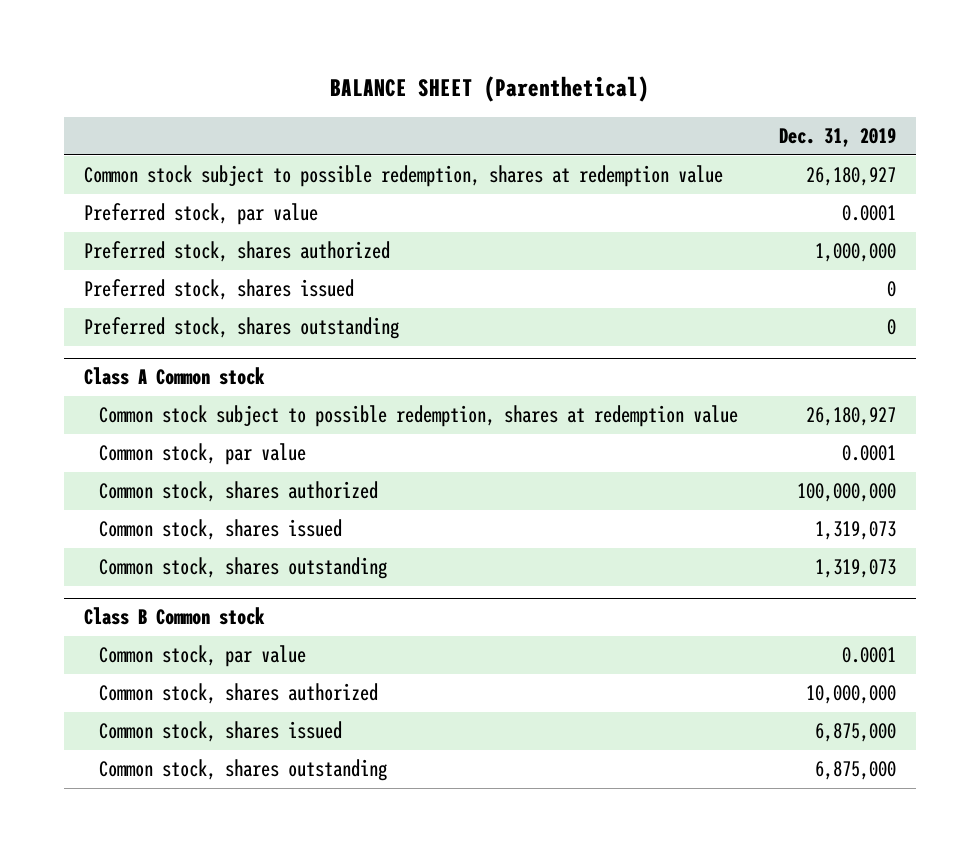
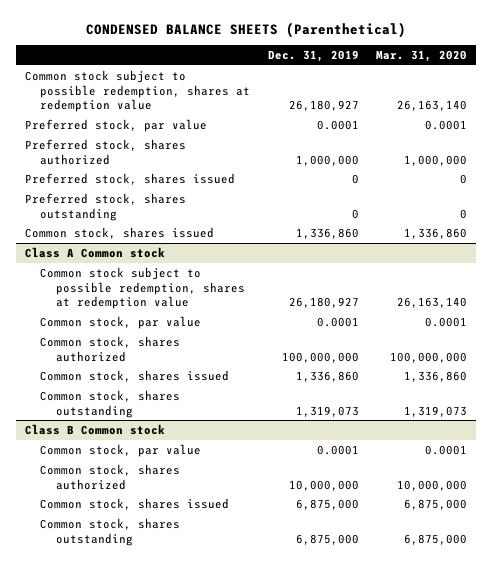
[329,76,649,103] BALANCE SHEET (Parenthetical) -> [85,21,406,38] CONDENSED BALANCE SHEETS (Parenthetical)
none -> [376,50,468,63] Mar. 31, 2020
none -> [24,226,214,239] Common stock, shares issued
[814,521,896,541] 1,319,073 -> [295,370,359,382] 1,336,860

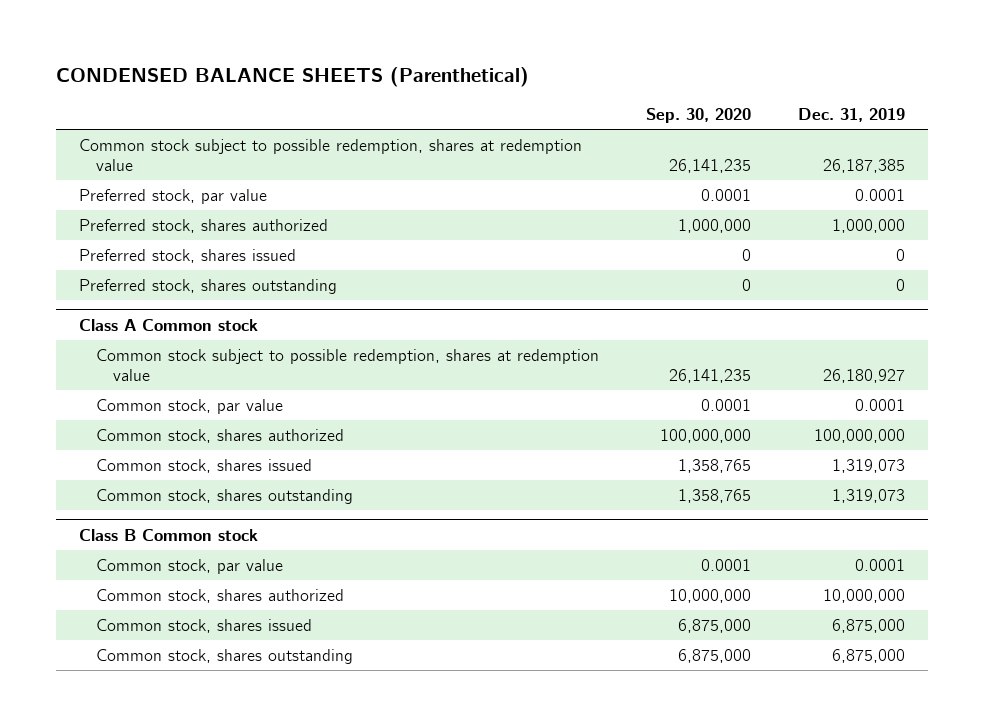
[376,50,468,63] Mar. 31, 2020 -> none
none -> [646,108,752,124] Sep. 30, 2020
[288,100,359,112] 26,180,927 -> [823,158,906,173] 26,187,385
[24,226,214,239] Common stock, shares issued -> none
[295,370,359,382] 1,336,860 -> [832,458,906,473] 1,319,073

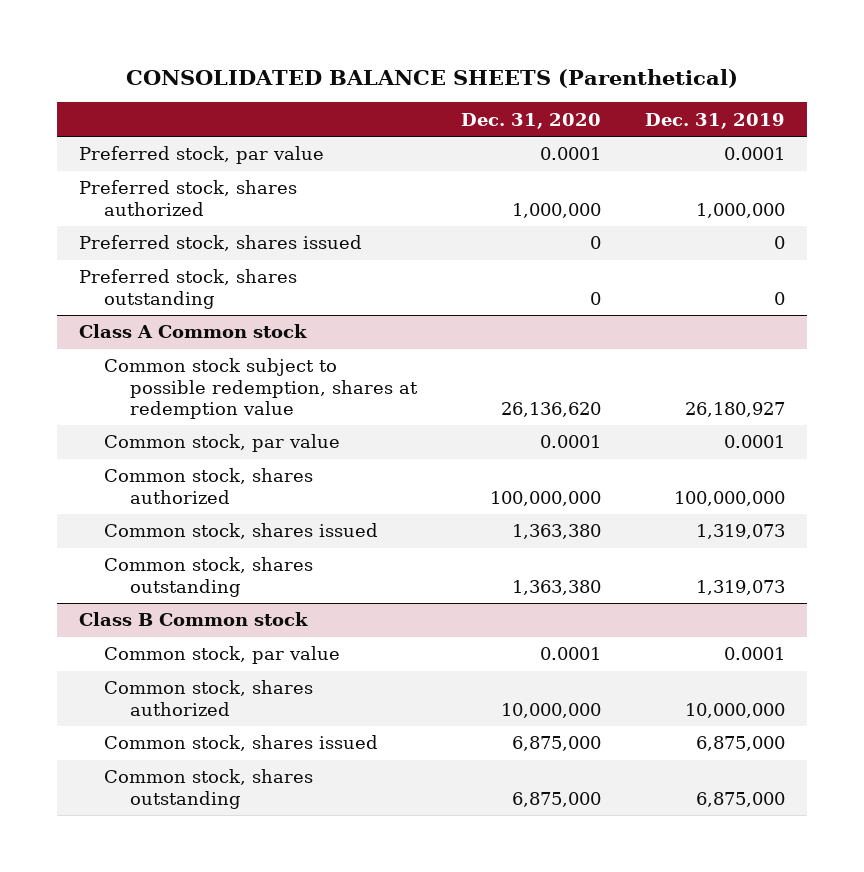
[55,67,529,88] CONDENSED BALANCE SHEETS (Parenthetical) -> [126,68,739,88] CONSOLIDATED BALANCE SHEETS (Parenthetical)
[646,108,752,124] Sep. 30, 2020 -> none
none -> [460,112,601,129] Dec. 31, 2020
[79,138,583,171] Common stock subject to possible redemption, shares at redemption value -> none

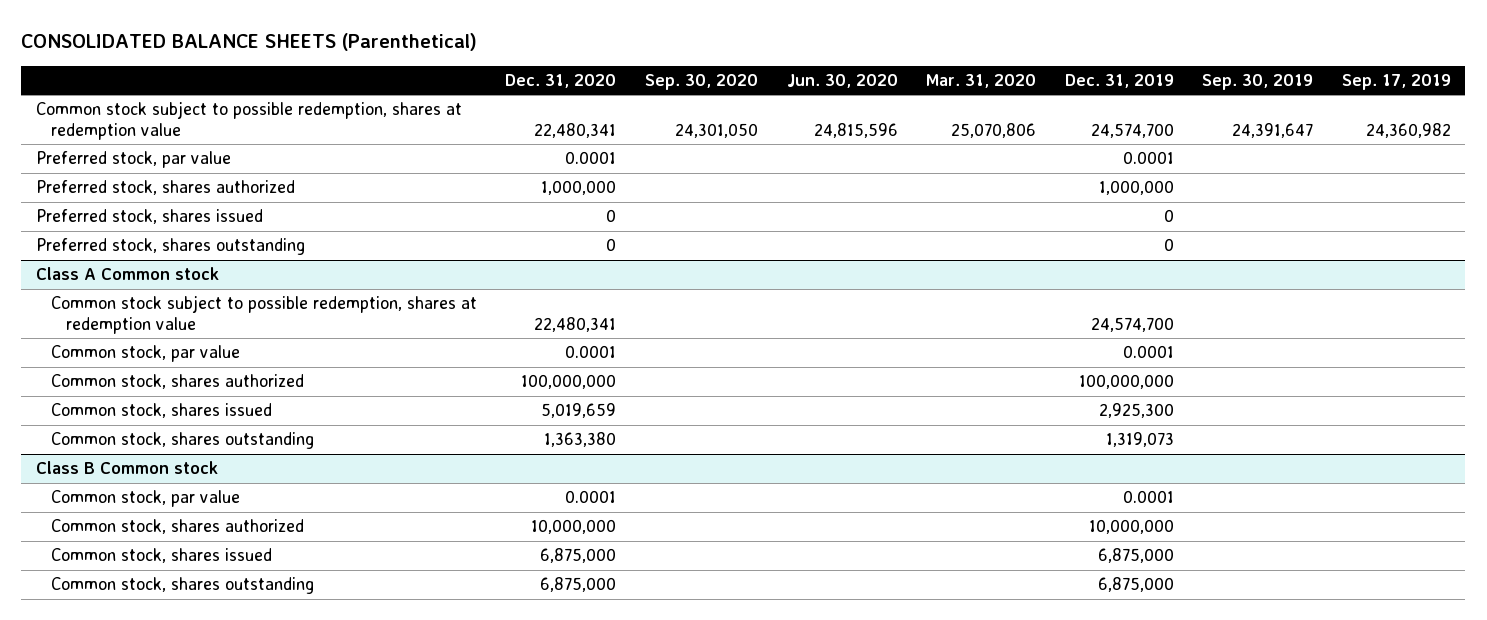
none -> [644,73,758,90] Sep. 30, 2020
none -> [786,73,898,88] Jun. 30, 2020
none -> [926,73,1037,88] Mar. 31, 2020
none -> [1202,73,1314,90] Sep. 30, 2019
none -> [1342,73,1452,90] Sep. 17, 2019
none -> [35,101,462,140] Common stock subject to possible redemption, shares at redemption value
[500,401,601,417] 26,136,620 -> [534,316,617,332] 22,480,341
[685,401,786,417] 26,180,927 -> [1090,316,1174,332] 24,574,700
[511,524,601,540] 1,363,380 -> [541,403,617,419] 5,019,659
[696,524,786,540] 1,319,073 -> [1098,403,1174,419] 2,925,300

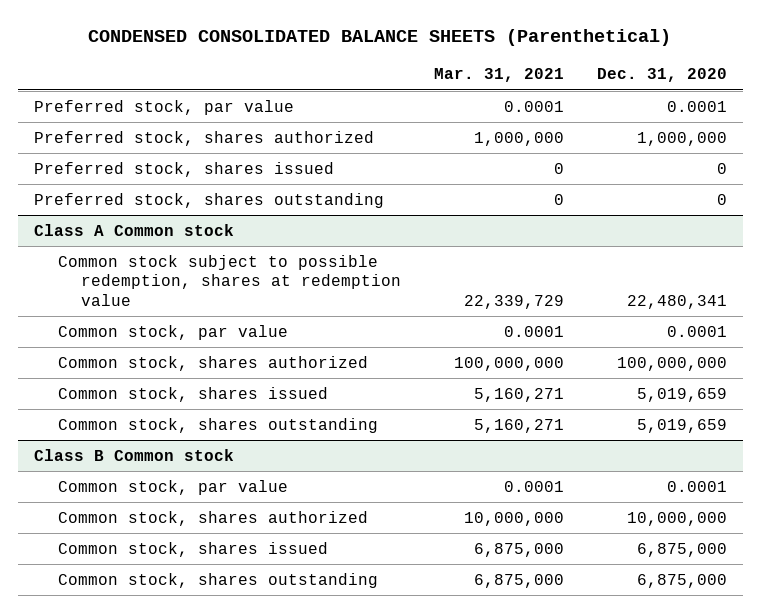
[21,33,478,52] CONSOLIDATED BALANCE SHEETS (Parenthetical) -> [88,29,672,47] CONDENSED CONSOLIDATED BALANCE SHEETS (Parenthetical)
[644,73,758,90] Sep. 30, 2020 -> none
[786,73,898,88] Jun. 30, 2020 -> none
[926,73,1037,88] Mar. 31, 2020 -> none
[1064,73,1174,88] Dec. 31, 2019 -> none
[1202,73,1314,90] Sep. 30, 2019 -> none
[1342,73,1452,90] Sep. 17, 2019 -> none
none -> [433,68,564,83] Mar. 31, 2021
[35,101,462,140] Common stock subject to possible redemption, shares at redemption value -> none
[544,432,617,448] 1,363,380 -> [636,418,727,433] 5,019,659

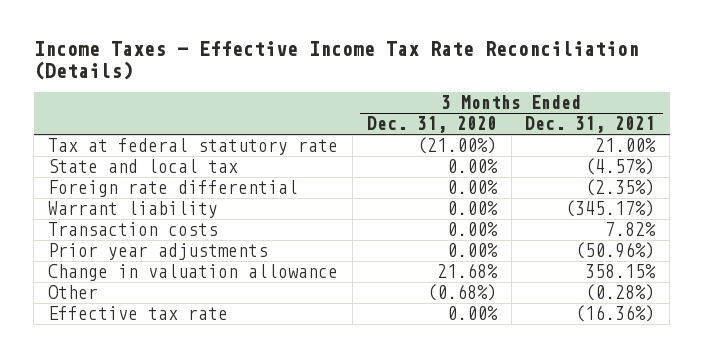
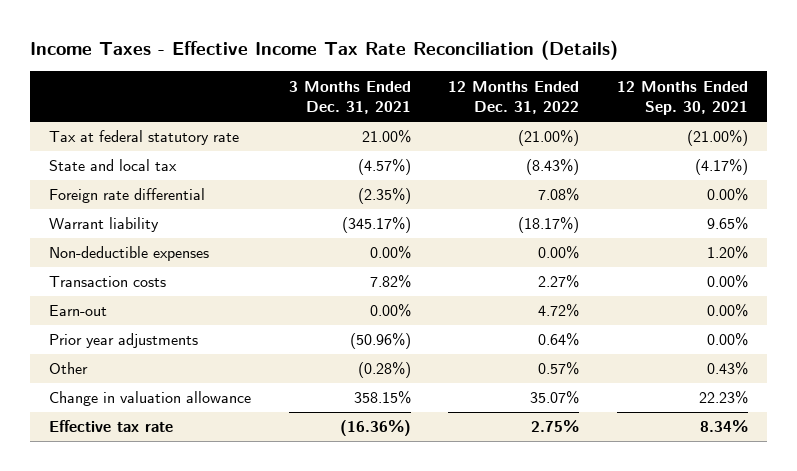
[366,116,497,134] Dec. 31, 2020 -> none
none -> [448,80,580,115] 12 Months Ended Dec. 31, 2022
none -> [617,80,749,116] 12 Months Ended Sep. 30, 2021
none -> [49,246,210,262] Non-deductible expenses
none -> [49,305,108,317] Earn-out
[48,263,339,281] Change in valuation allowance -> [49,391,252,407] Change in valuation allowance

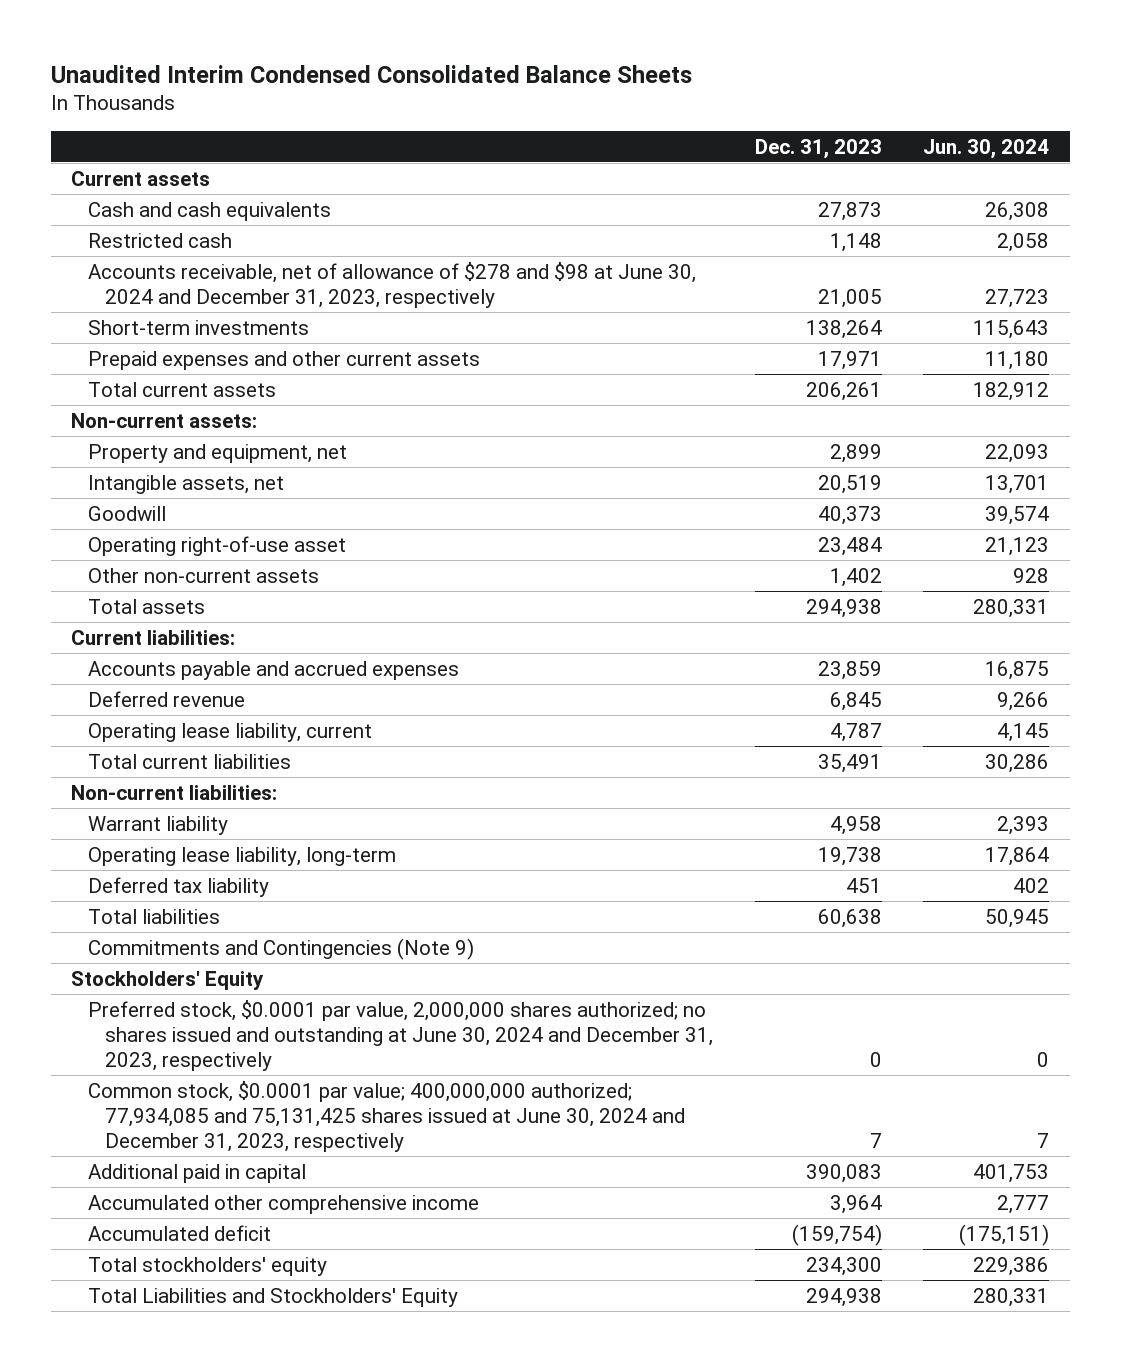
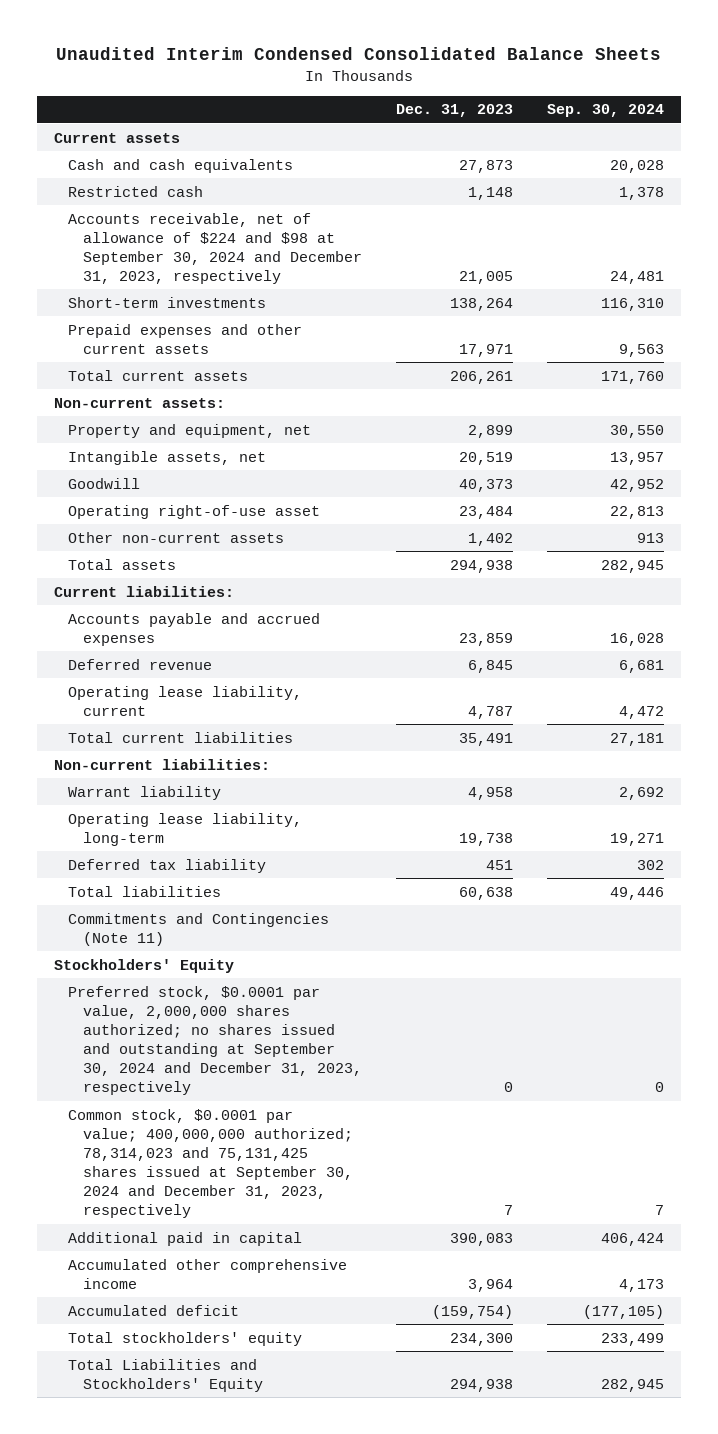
[923,138,1050,159] Jun. 30, 2024 -> none
none -> [547,104,665,118] Sep. 30, 2024
[88,261,697,308] Accounts receivable, net of allowance of $278 and $98 at June 30, 2024 and December 31, 2023, respectively -> [68,212,363,284] Accounts receivable, net of allowance of $224 and $98 at September 30, 2024 and December 31, 2023, respectively
[88,937,475,960] Commitments and Contingencies (Note 9) -> [68,912,330,946] Commitments and Contingencies (Note 11)
[88,999,714,1071] Preferred stock, $0.0001 par value, 2,000,000 shares authorized; no shares issued and outstanding at June 30, 2024 and December 31, 2023, respectively -> [68,985,363,1096] Preferred stock, $0.0001 par value, 2,000,000 shares authorized; no shares issued and outstanding at September 30, 2024 and December 31, 2023, respectively
[88,1080,686,1152] Common stock, $0.0001 par value; 400,000,000 authorized; 77,934,085 and 75,131,425 shares issued at June 30, 2024 and December 31, 2023, respectively -> [68,1108,354,1219] Common stock, $0.0001 par value; 400,000,000 authorized; 78,314,023 and 75,131,425 shares issued at September 30, 2024 and December 31, 2023, respectively

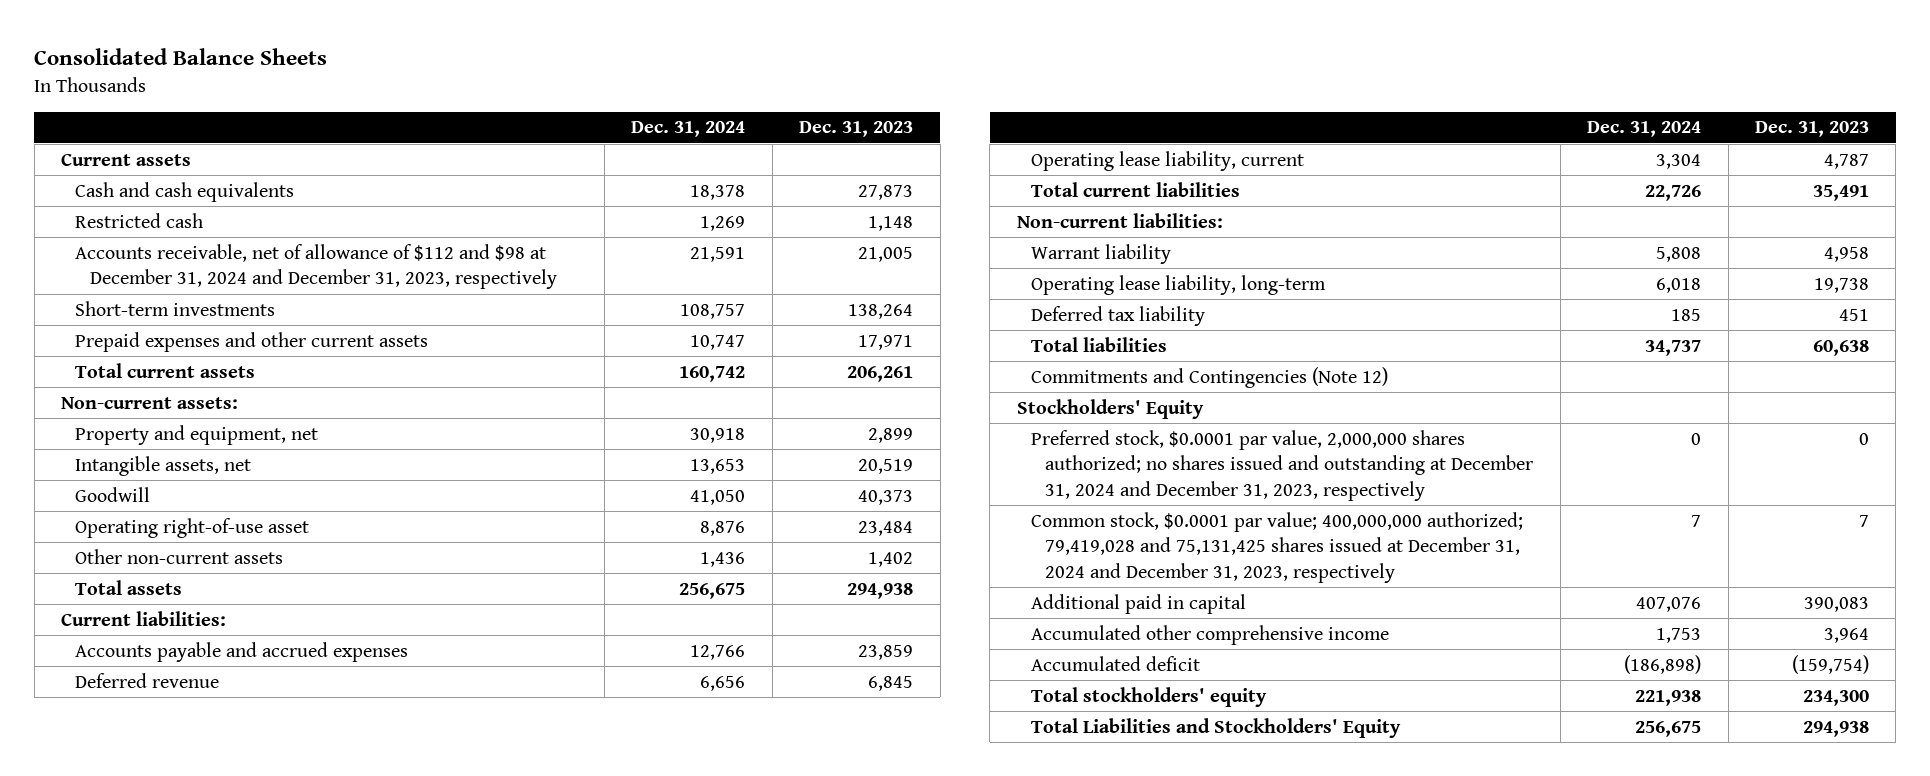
[56,47,662,61] Unaudited Interim Condensed Consolidated Balance Sheets -> [34,47,328,65] Consolidated Balance Sheets
[547,104,665,118] Sep. 30, 2024 -> none
none -> [631,121,746,138] Dec. 31, 2024
[68,212,363,284] Accounts receivable, net of allowance of $224 and $98 at September 30, 2024 and December 31, 2023, respectively -> [75,243,557,290] Accounts receivable, net of allowance of $112 and $98 at December 31, 2024 and December 31, 2023, respectively
[68,912,330,946] Commitments and Contingencies (Note 11) -> [1031,366,1389,388] Commitments and Contingencies (Note 12)
[68,985,363,1096] Preferred stock, $0.0001 par value, 2,000,000 shares authorized; no shares issued and outstanding at September 30, 2024 and December 31, 2023, respectively -> [1031,429,1534,501] Preferred stock, $0.0001 par value, 2,000,000 shares authorized; no shares issued and outstanding at December 31, 2024 and December 31, 2023, respectively
[68,1108,354,1219] Common stock, $0.0001 par value; 400,000,000 authorized; 78,314,023 and 75,131,425 shares issued at September 30, 2024 and December 31, 2023, respectively -> [1031,511,1524,583] Common stock, $0.0001 par value; 400,000,000 authorized; 79,419,028 and 75,131,425 shares issued at December 31, 2024 and December 31, 2023, respectively

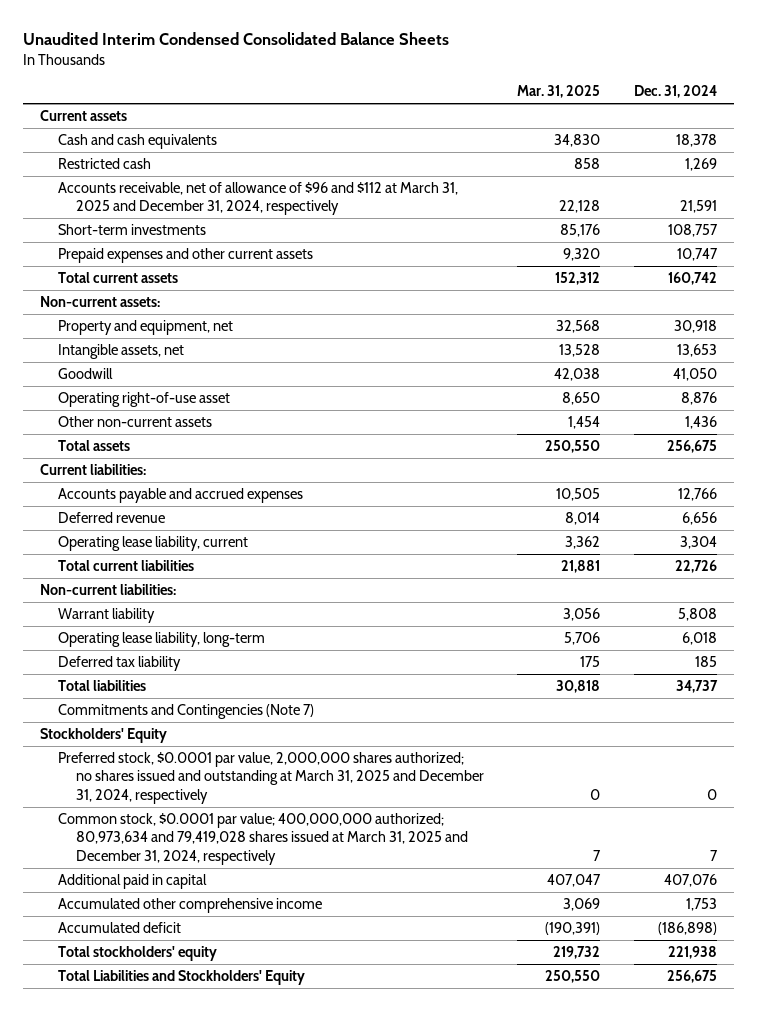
[34,47,328,65] Consolidated Balance Sheets -> [23,32,450,46] Unaudited Interim Condensed Consolidated Balance Sheets
[799,121,914,138] Dec. 31, 2023 -> none
none -> [517,85,601,99] Mar. 31, 2025
[75,243,557,290] Accounts receivable, net of allowance of $112 and $98 at December 31, 2024 and December 31, 2023, respectively -> [57,181,458,216] Accounts receivable, net of allowance of $96 and $112 at March 31, 2025 and December 31, 2024, respectively
[1031,366,1389,388] Commitments and Contingencies (Note 12) -> [57,703,314,719] Commitments and Contingencies (Note 7)
[1031,429,1534,501] Preferred stock, $0.0001 par value, 2,000,000 shares authorized; no shares issued and outstanding at December 31, 2024 and December 31, 2023, respectively -> [57,751,484,804] Preferred stock, $0.0001 par value, 2,000,000 shares authorized; no shares issued and outstanding at March 31, 2025 and December 31, 2024, respectively
[1031,511,1524,583] Common stock, $0.0001 par value; 400,000,000 authorized; 79,419,028 and 75,131,425 shares issued at December 31, 2024 and December 31, 2023, respectively -> [57,812,468,865] Common stock, $0.0001 par value; 400,000,000 authorized; 80,973,634 and 79,419,028 shares issued at March 31, 2025 and December 31, 2024, respectively

